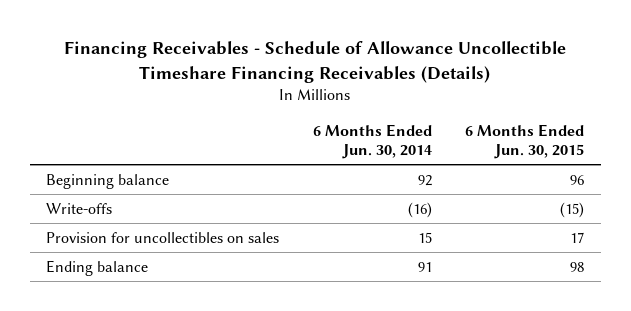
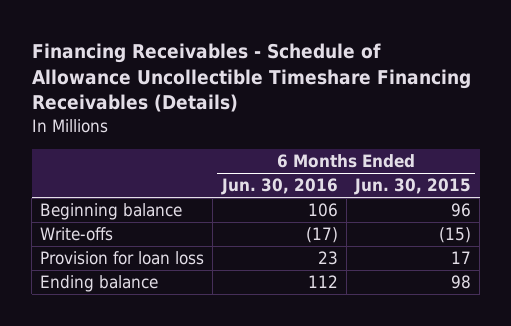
[312,123,432,159] 6 Months Ended Jun. 30, 2014 -> none
none -> [220,178,338,196] Jun. 30, 2016
[46,231,280,243] Provision for uncollectibles on sales -> [40,251,205,266] Provision for loan loss

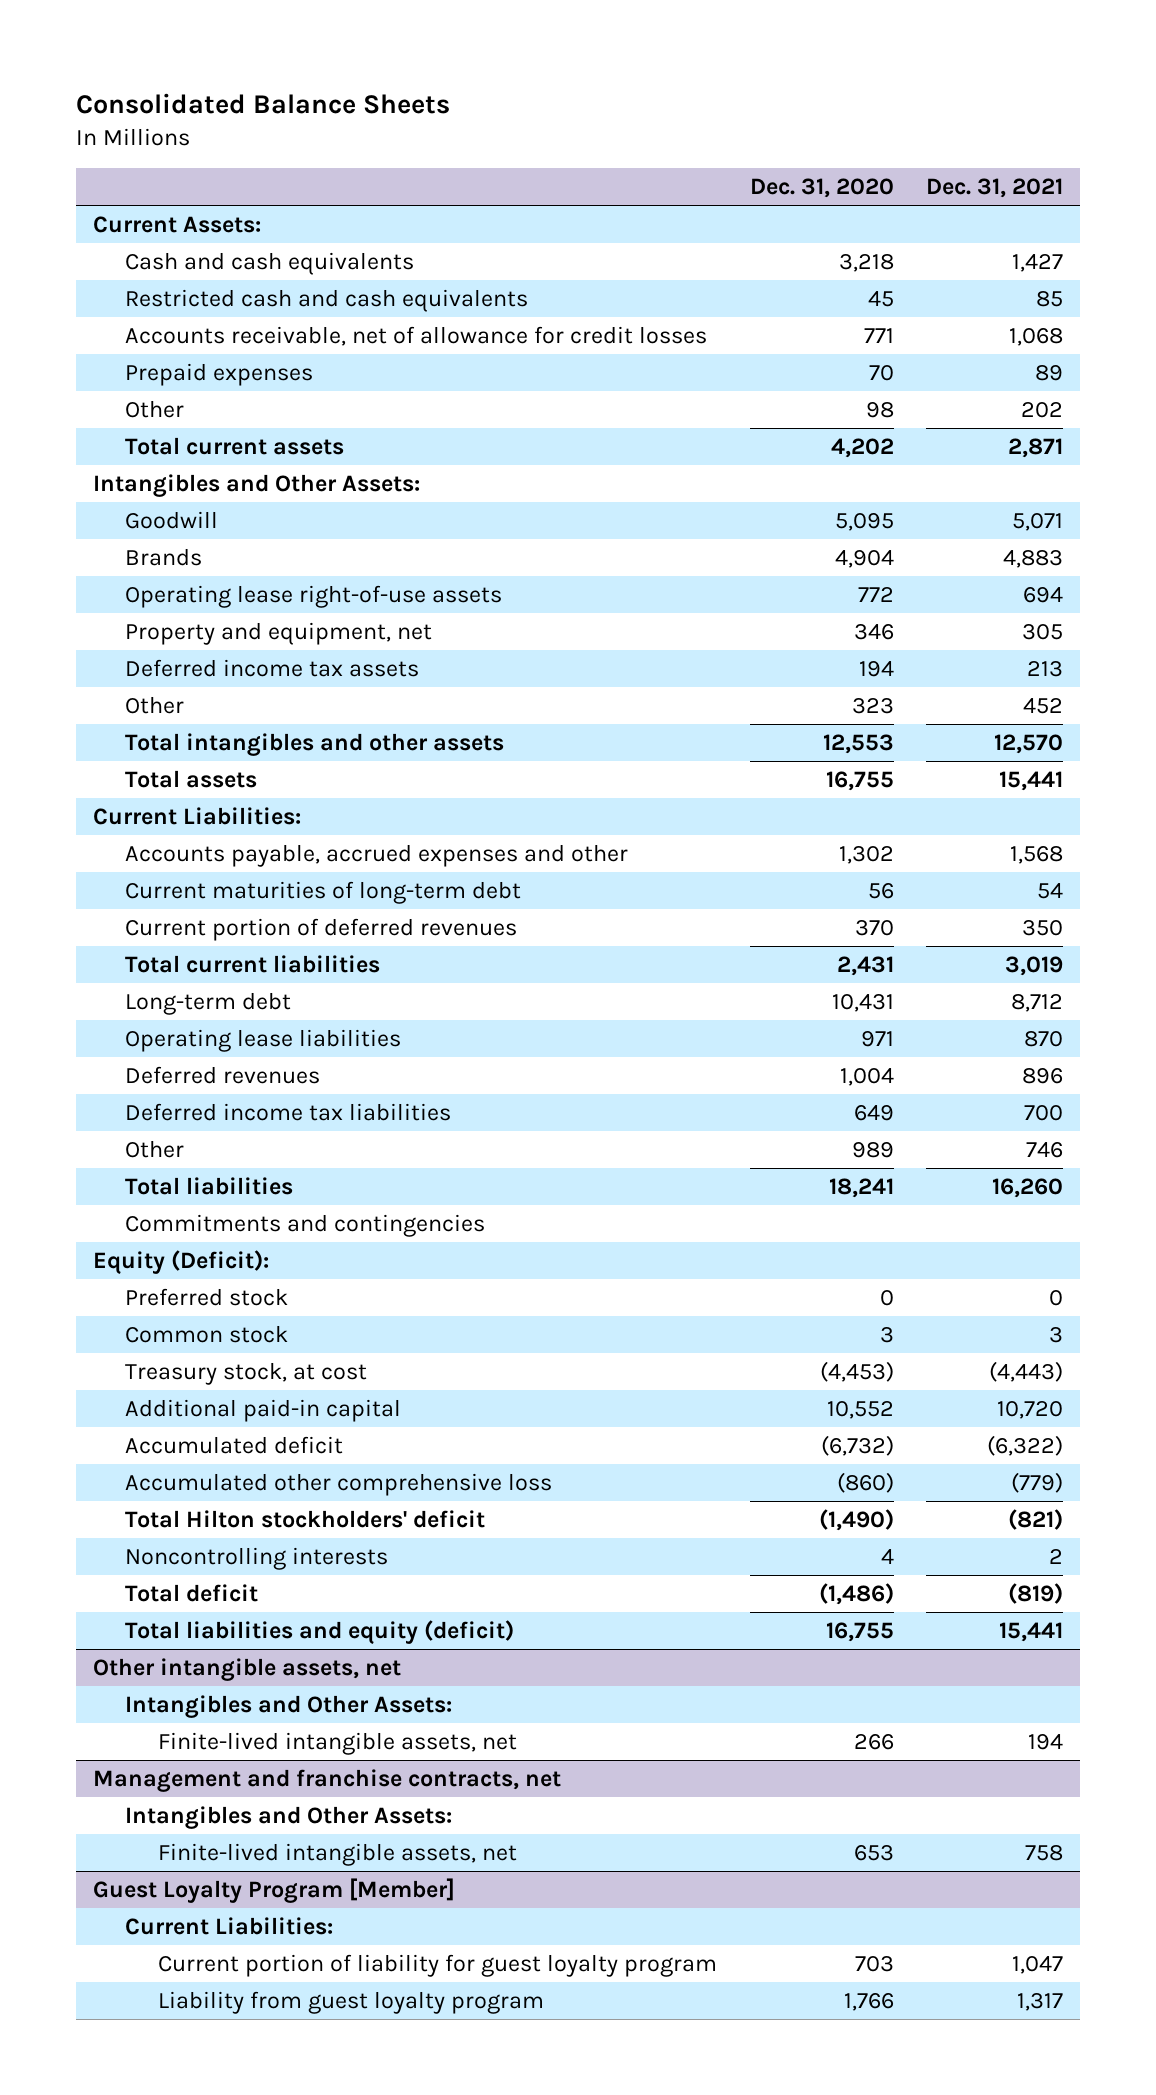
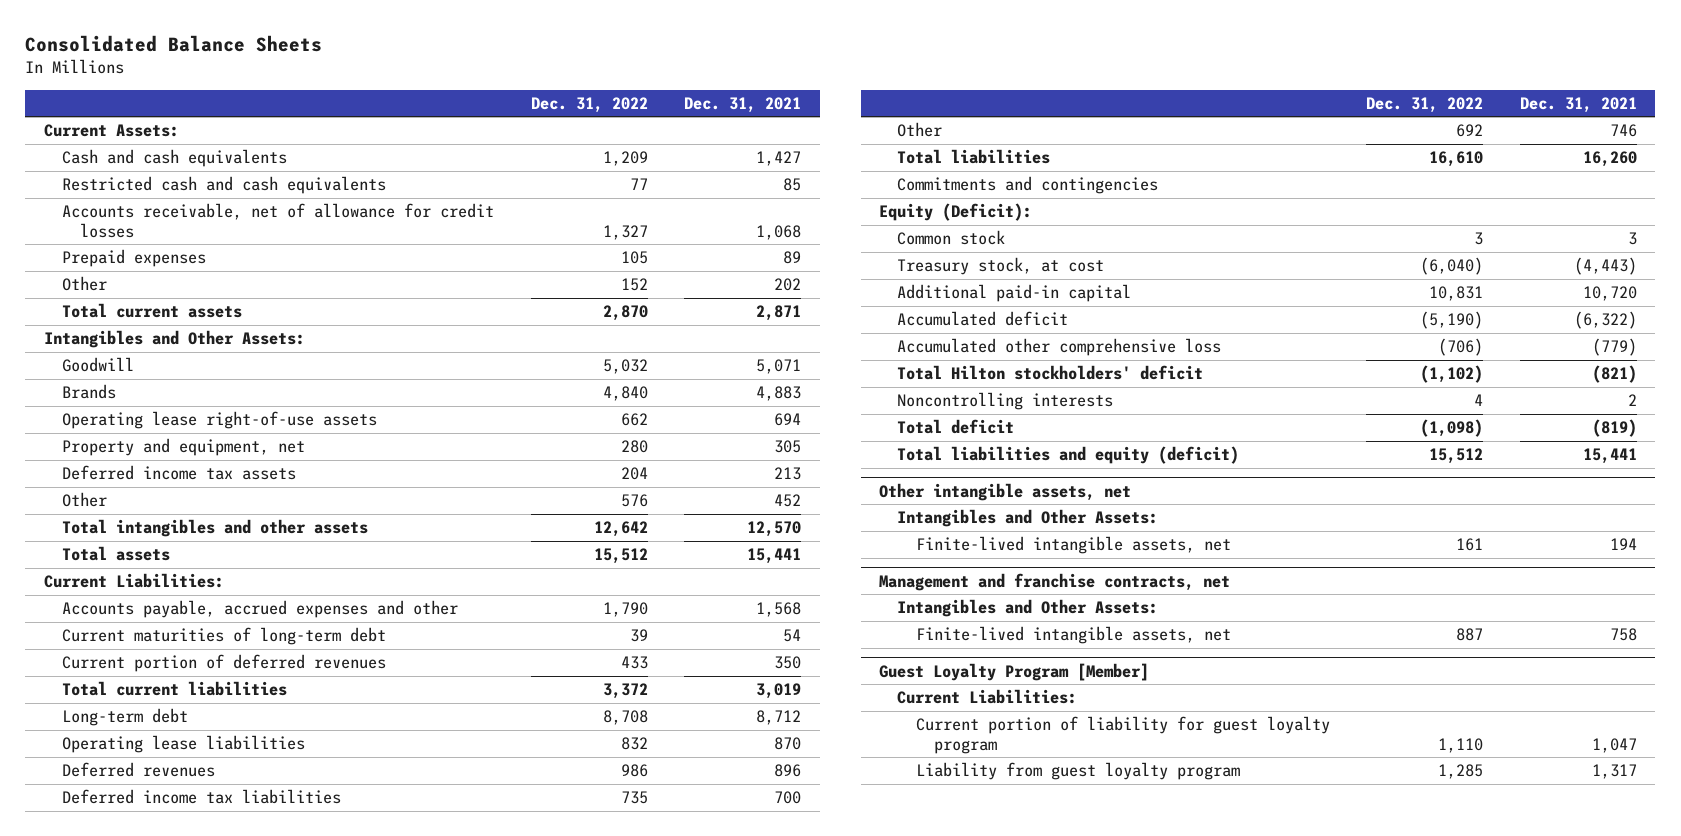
[749,178,894,199] Dec. 31, 2020 -> none
none -> [530,96,648,113] Dec. 31, 2022
[125,1287,289,1306] Preferred stock -> none

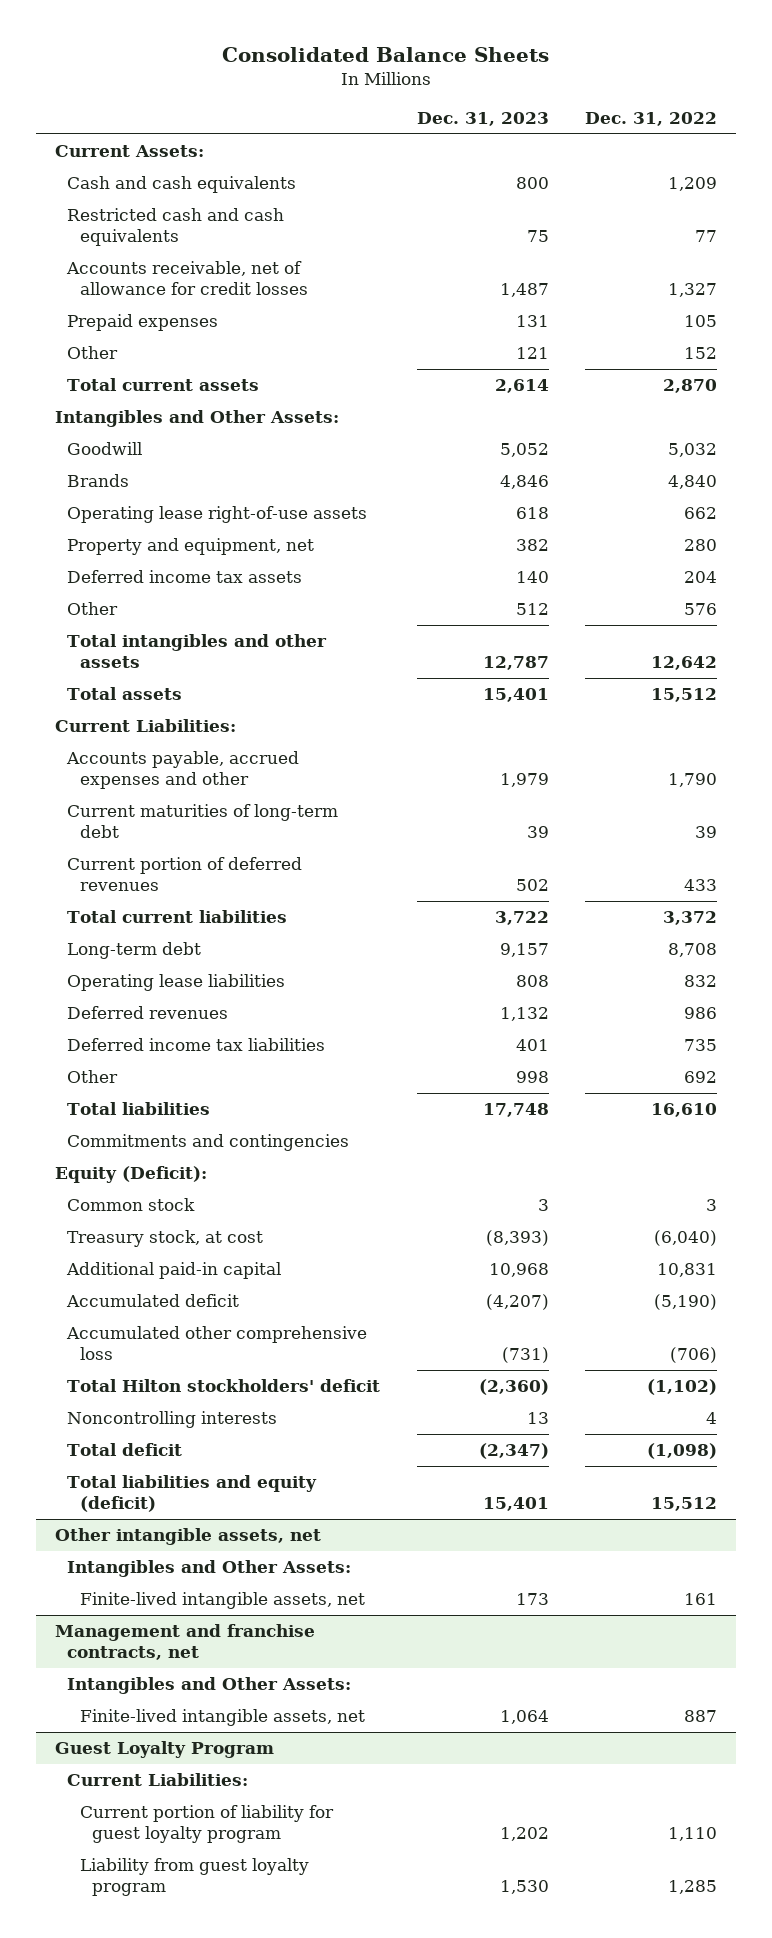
[684,96,802,113] Dec. 31, 2021 -> none
none -> [416,111,549,126] Dec. 31, 2023
[879,662,1150,681] Guest Loyalty Program [Member] -> [54,1741,274,1759] Guest Loyalty Program

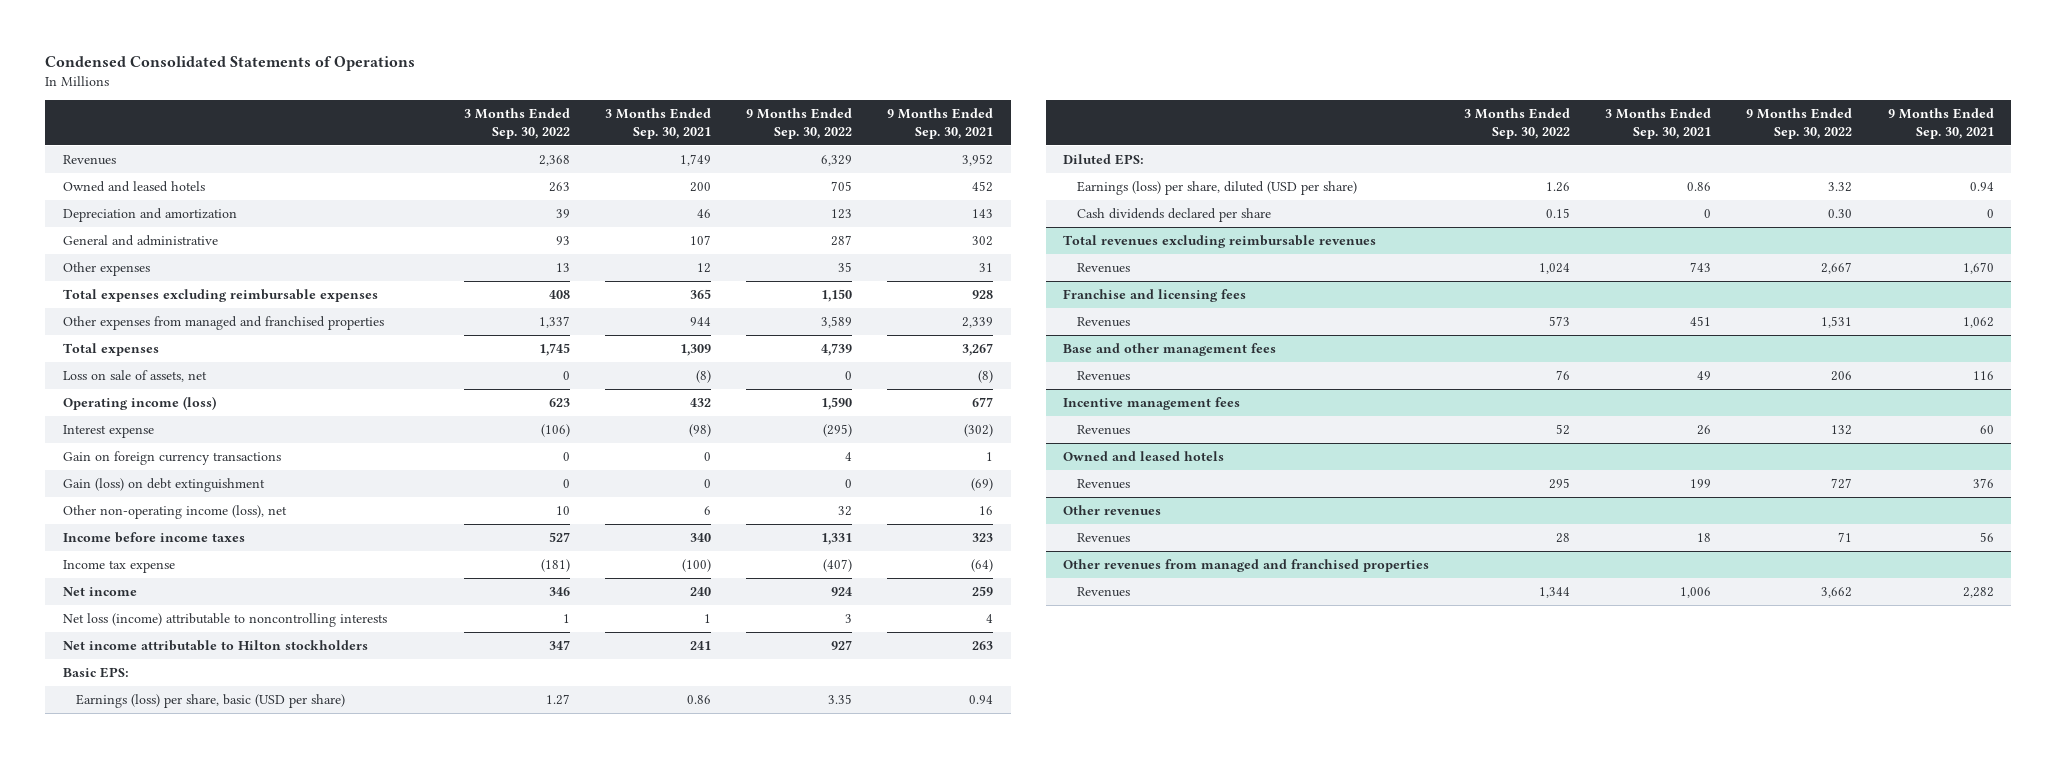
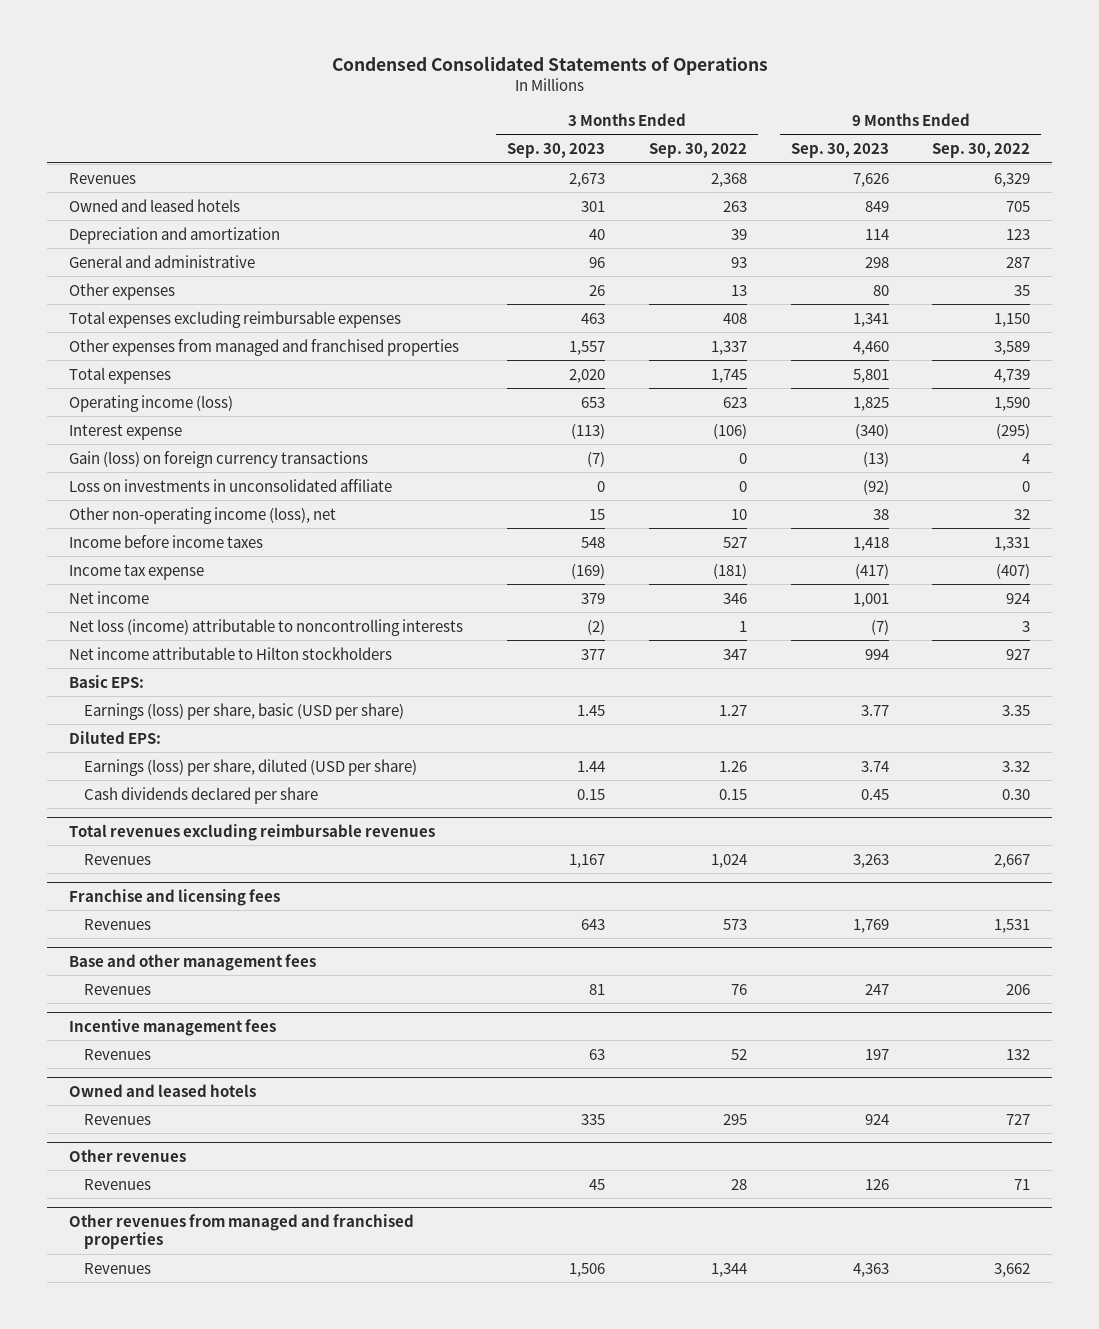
[604,108,711,139] 3 Months Ended Sep. 30, 2021 -> none
[886,108,993,139] 9 Months Ended Sep. 30, 2021 -> none
none -> [506,143,605,159] Sep. 30, 2023
none -> [790,143,889,159] Sep. 30, 2023
[62,369,207,382] Loss on sale of assets, net -> none
[62,477,265,492] Gain (loss) on debt extinguishment -> none
[62,450,281,465] Gain on foreign currency transactions -> [68,450,368,468] Gain (loss) on foreign currency transactions
none -> [68,478,392,492] Loss on investments in unconsolidated affiliate

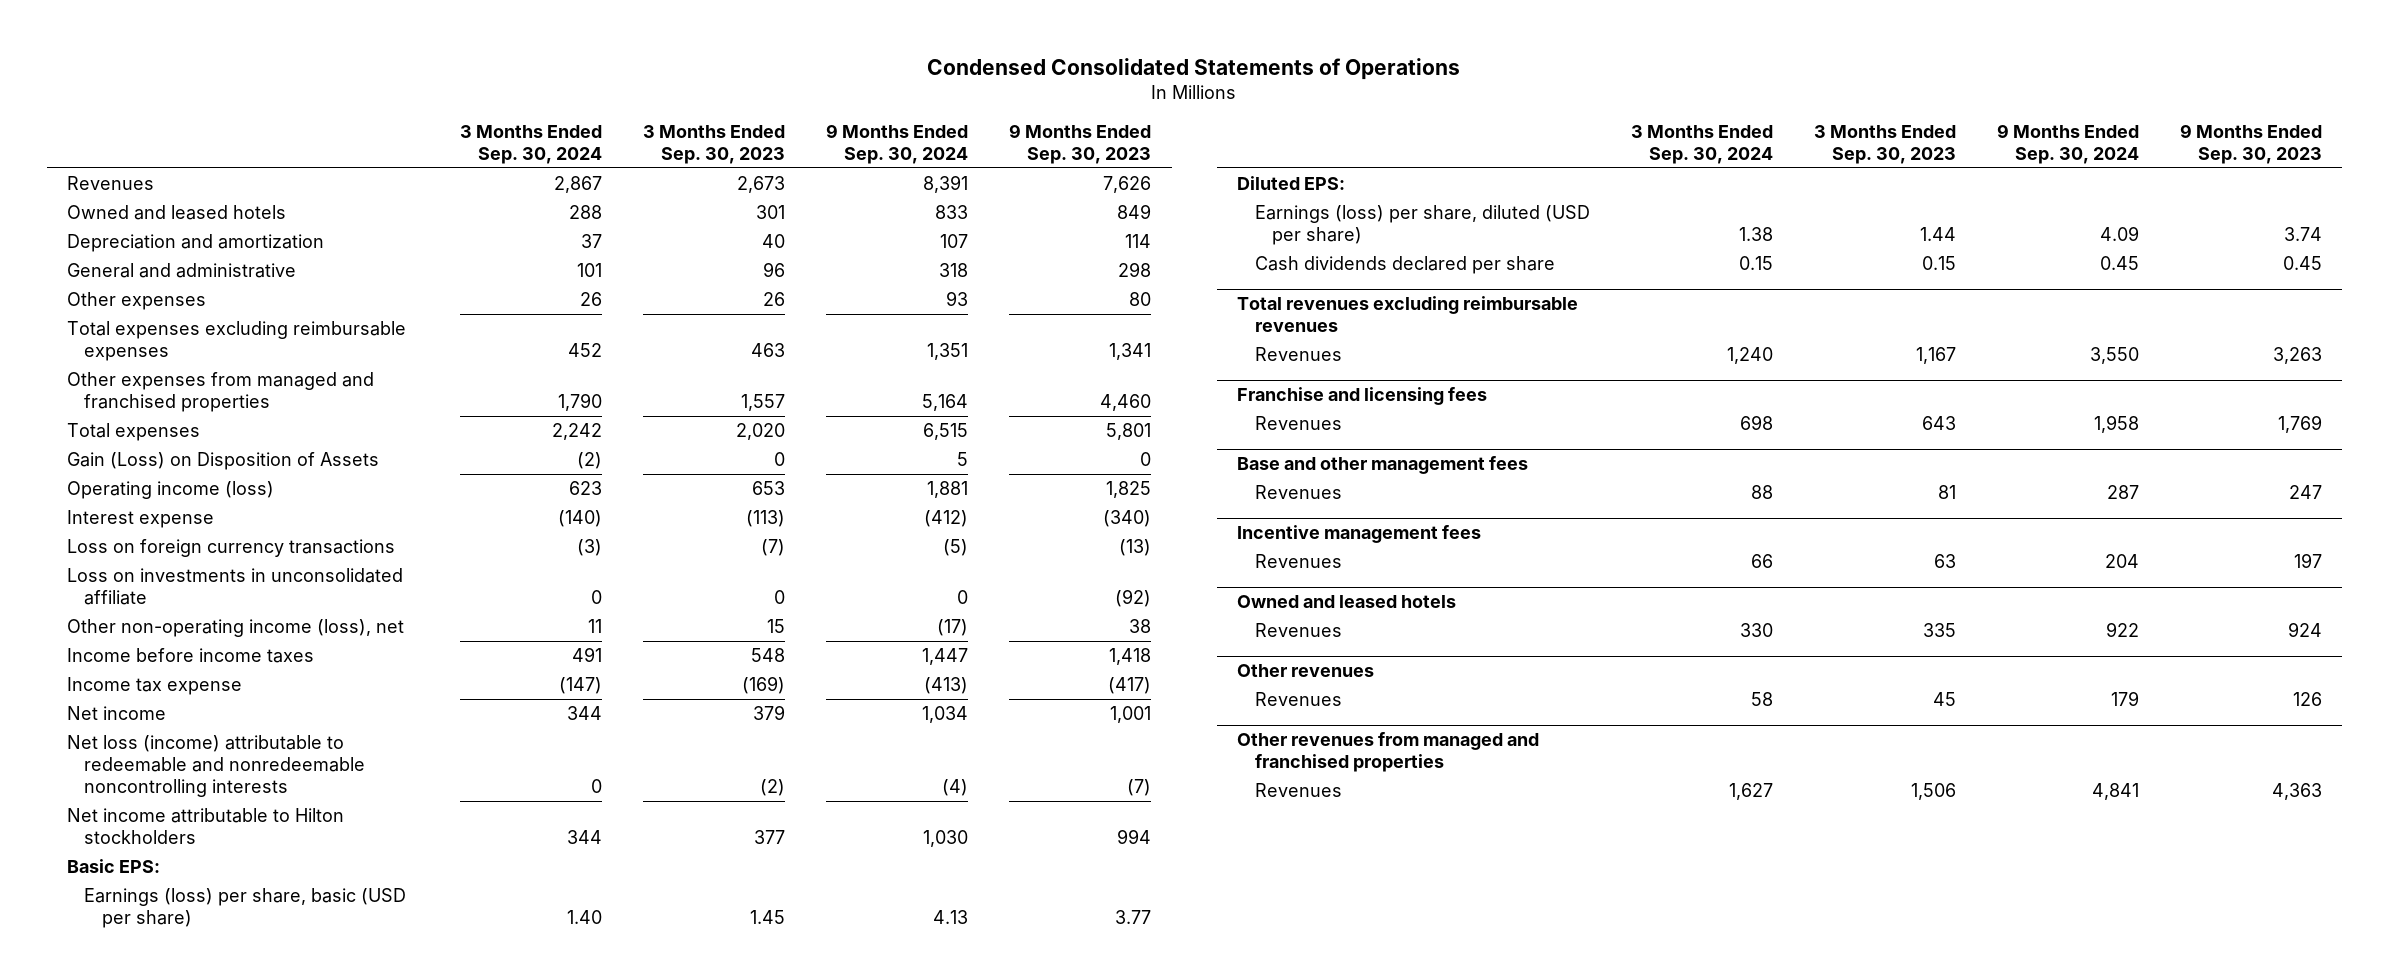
[648,143,747,159] Sep. 30, 2022 -> none
[932,143,1031,159] Sep. 30, 2022 -> none
none -> [460,124,603,164] 3 Months Ended Sep. 30, 2024
none -> [826,123,969,164] 9 Months Ended Sep. 30, 2024
none -> [66,451,379,470] Gain (Loss) on Disposition of Assets
[68,450,368,468] Gain (loss) on foreign currency transactions -> [66,538,395,557] Loss on foreign currency transactions
[68,618,463,636] Net loss (income) attributable to noncontrolling interests -> [66,734,366,798] Net loss (income) attributable to redeemable and nonredeemable noncontrolling interests

